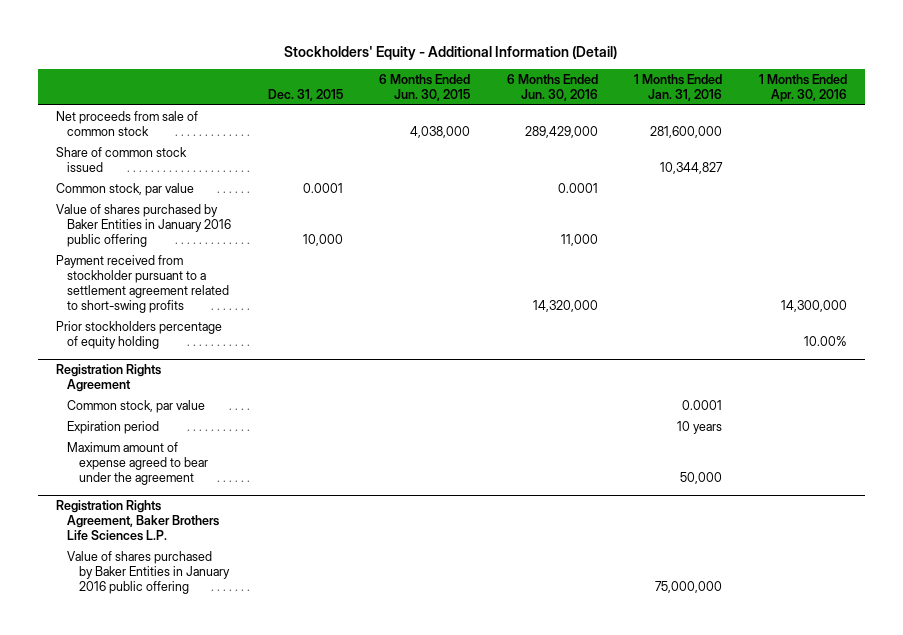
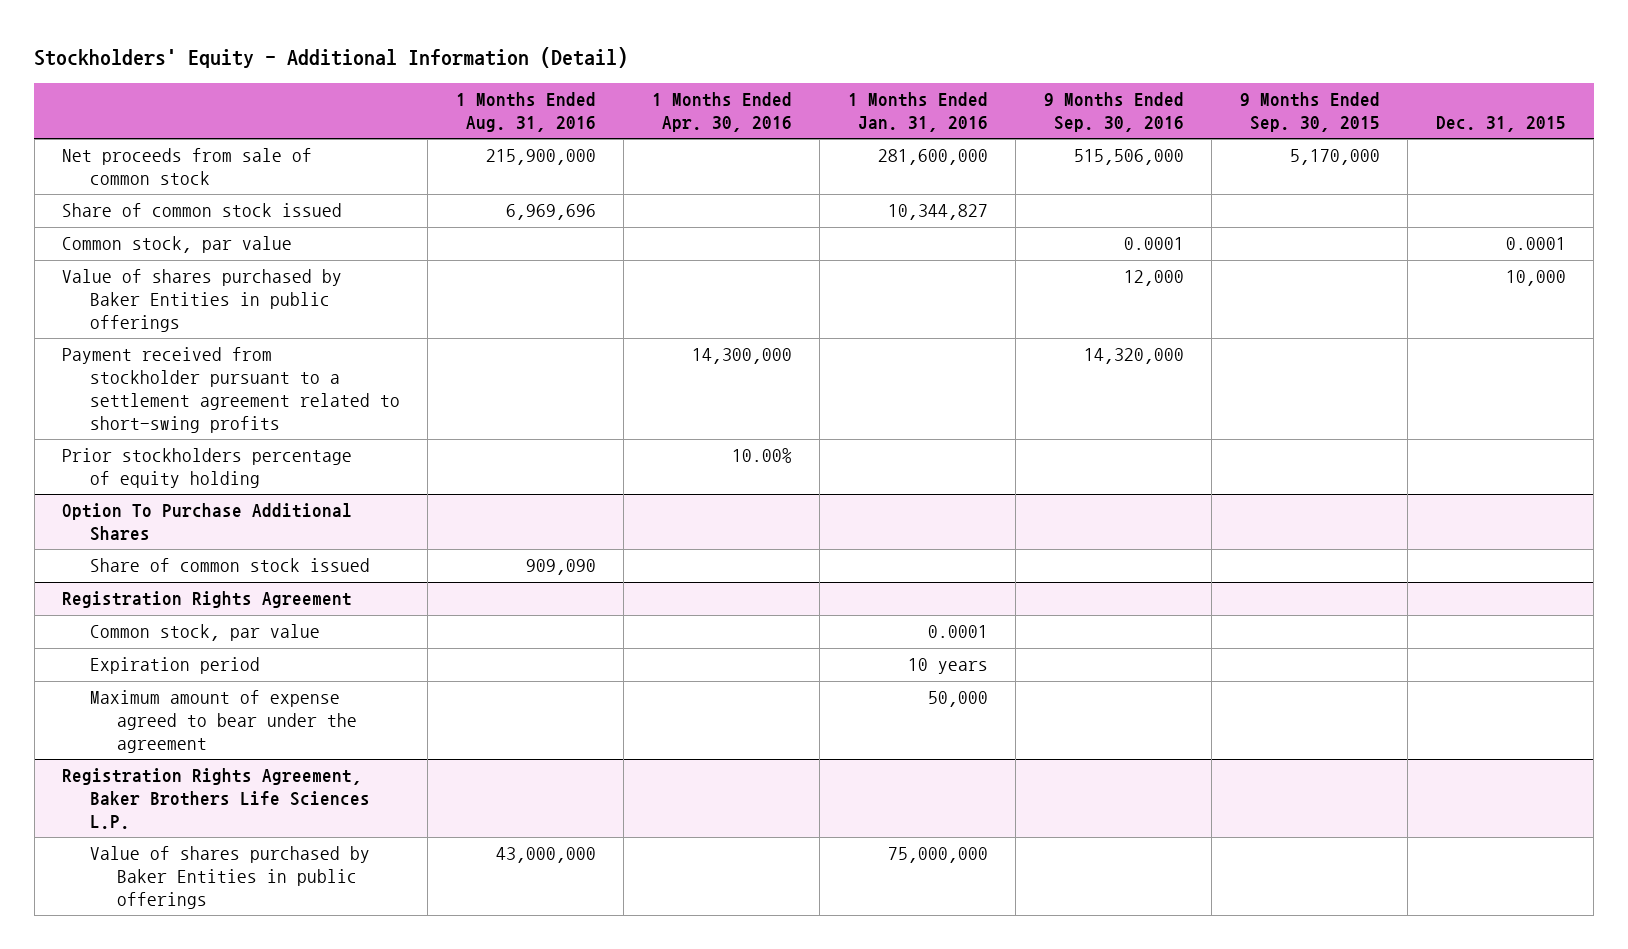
[379,74,471,102] 6 Months Ended Jun. 30, 2015 -> none
[506,74,598,102] 6 Months Ended Jun. 30, 2016 -> none
none -> [455,92,596,133] 1 Months Ended Aug. 31, 2016
none -> [1043,92,1184,133] 9 Months Ended Sep. 30, 2016
none -> [1239,92,1380,133] 9 Months Ended Sep. 30, 2015
[56,203,232,247] Value of shares purchased by Baker Entities in January 2016 public offering -> [62,269,343,332] Value of shares purchased by Baker Entities in public offerings
none -> [62,503,353,542] Option To Purchase Additional Shares
none -> [89,558,370,573] Share of common stock issued
[67,550,230,594] Value of shares purchased by Baker Entities in January 2016 public offering -> [89,846,370,909] Value of shares purchased by Baker Entities in public offerings

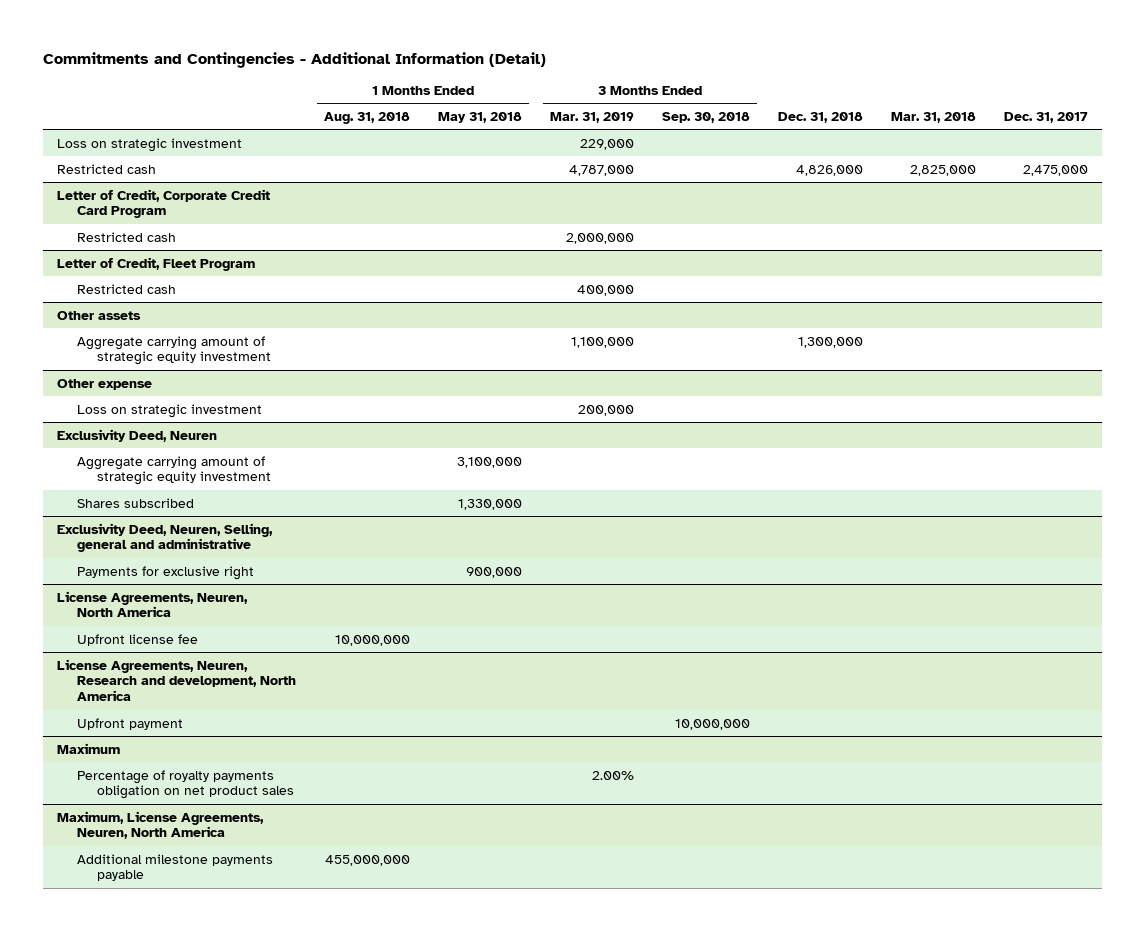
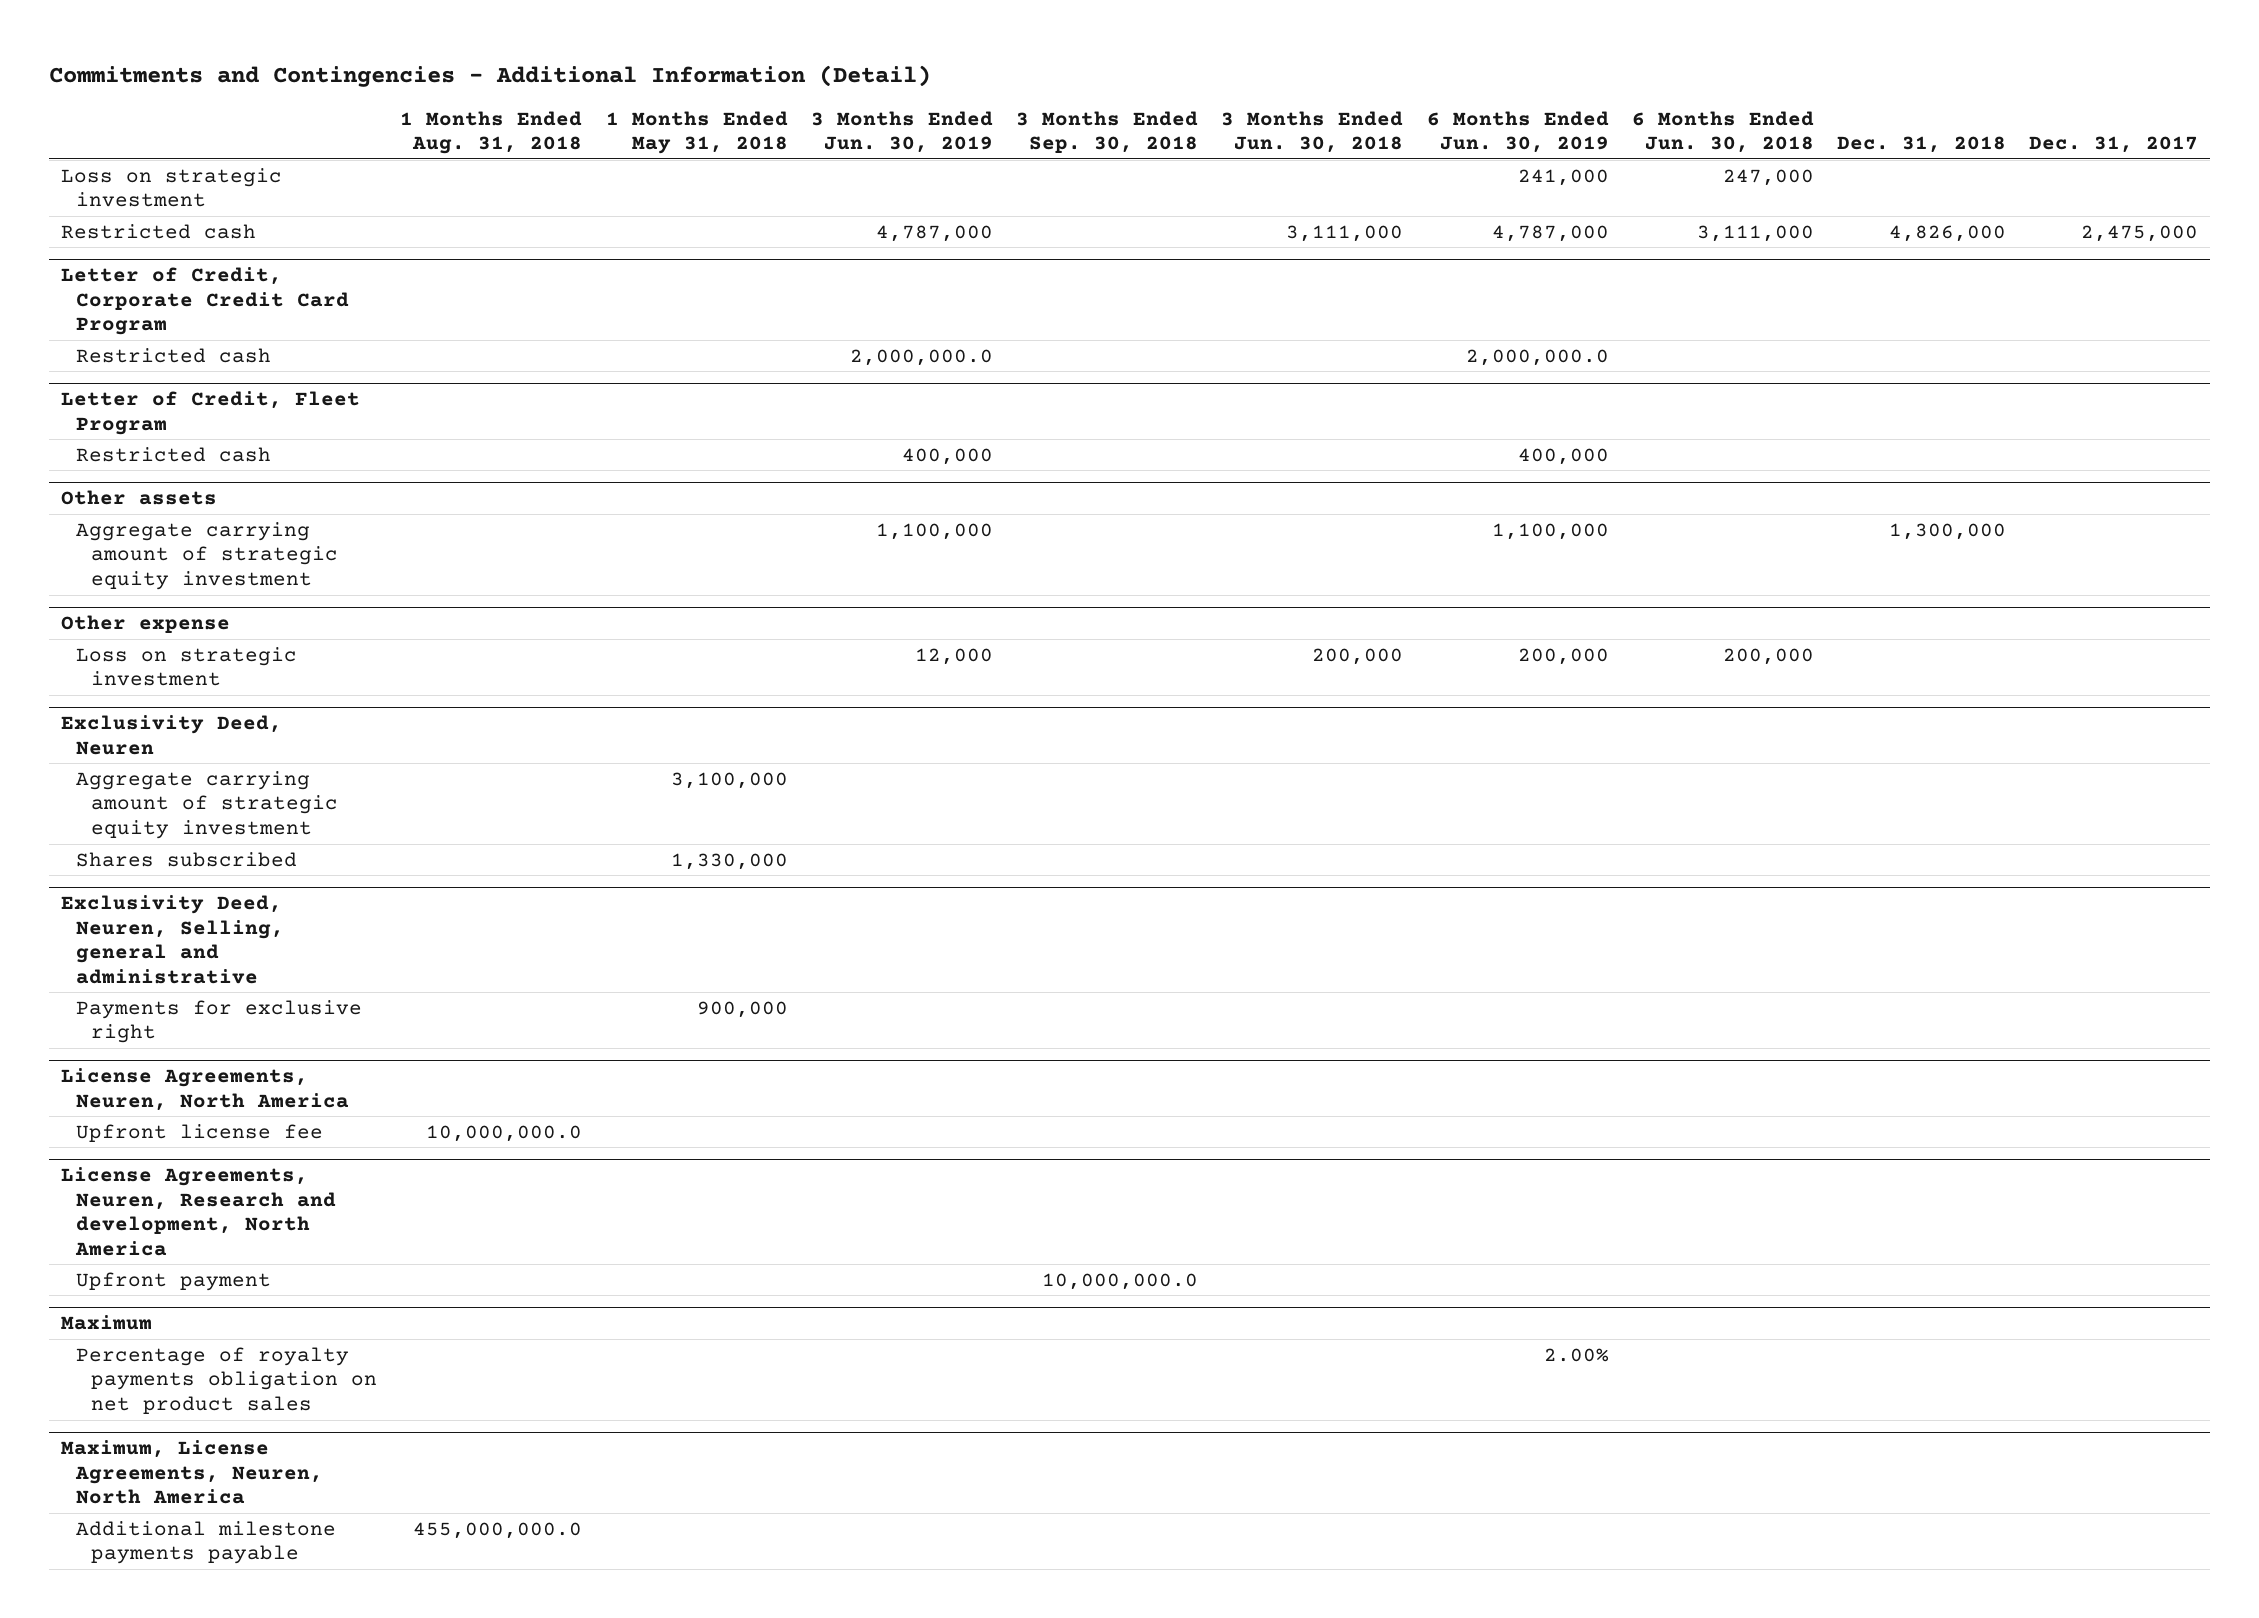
[549,111,634,123] Mar. 31, 2019 -> none
[891,111,977,123] Mar. 31, 2018 -> none
none -> [810,110,993,154] 3 Months Ended Jun. 30, 2019
none -> [1221,110,1404,154] 3 Months Ended Jun. 30, 2018
none -> [1426,110,1609,154] 6 Months Ended Jun. 30, 2019
none -> [1631,110,1814,154] 6 Months Ended Jun. 30, 2018
[334,634,410,646] 10,000,000 -> [426,1124,583,1142] 10,000,000.0
[675,718,751,730] 10,000,000 -> [1042,1272,1199,1290] 10,000,000.0
[324,854,410,866] 455,000,000 -> [413,1521,583,1539] 455,000,000.0

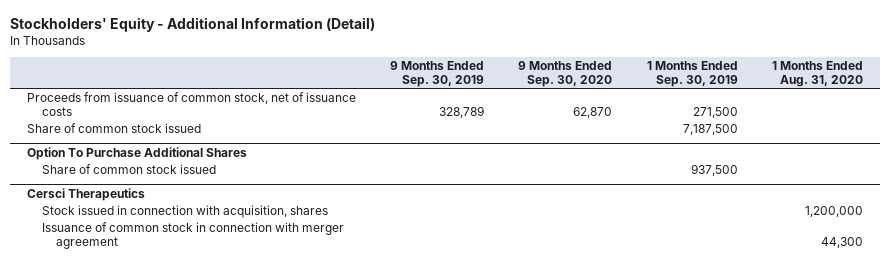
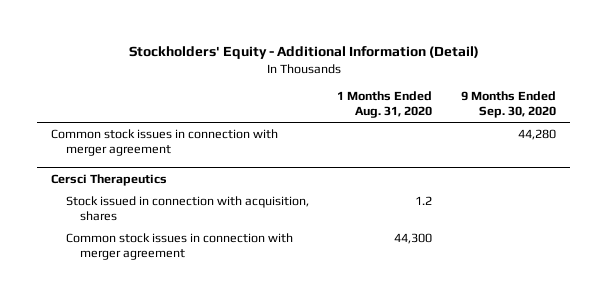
[390,61,485,88] 9 Months Ended Sep. 30, 2019 -> none
[646,61,738,88] 1 Months Ended Sep. 30, 2019 -> none
[27,92,357,117] Proceeds from issuance of common stock, net of issuance costs -> none
[27,123,202,134] Share of common stock issued -> none
[27,147,248,161] Option To Purchase Additional Shares -> none
[41,164,216,175] Share of common stock issued -> none
none -> [51,129,279,156] Common stock issues in connection with merger agreement
[804,206,863,218] 1,200,000 -> [415,196,433,206] 1.2
[41,222,344,250] Issuance of common stock in connection with merger agreement -> [65,233,293,260] Common stock issues in connection with merger agreement

